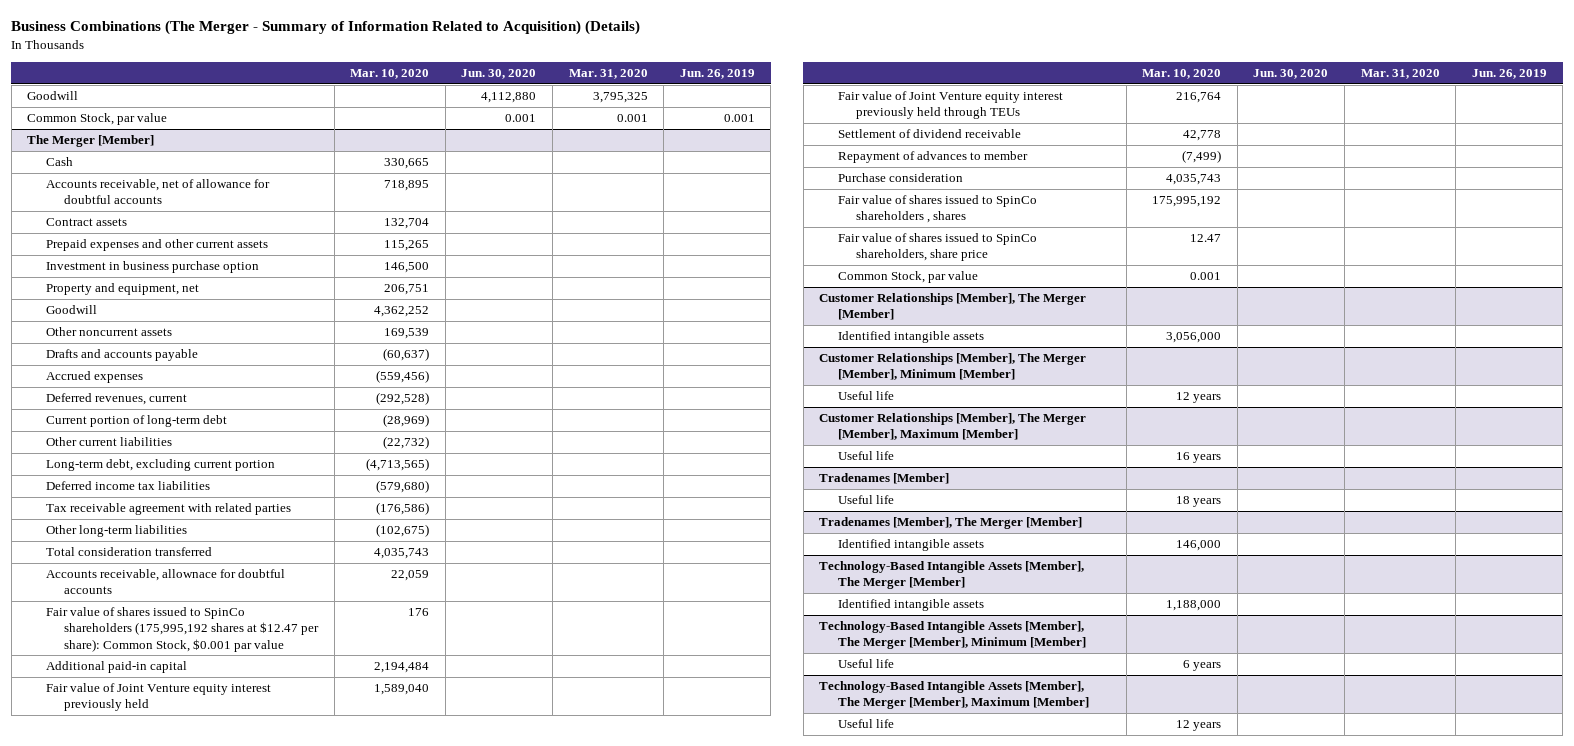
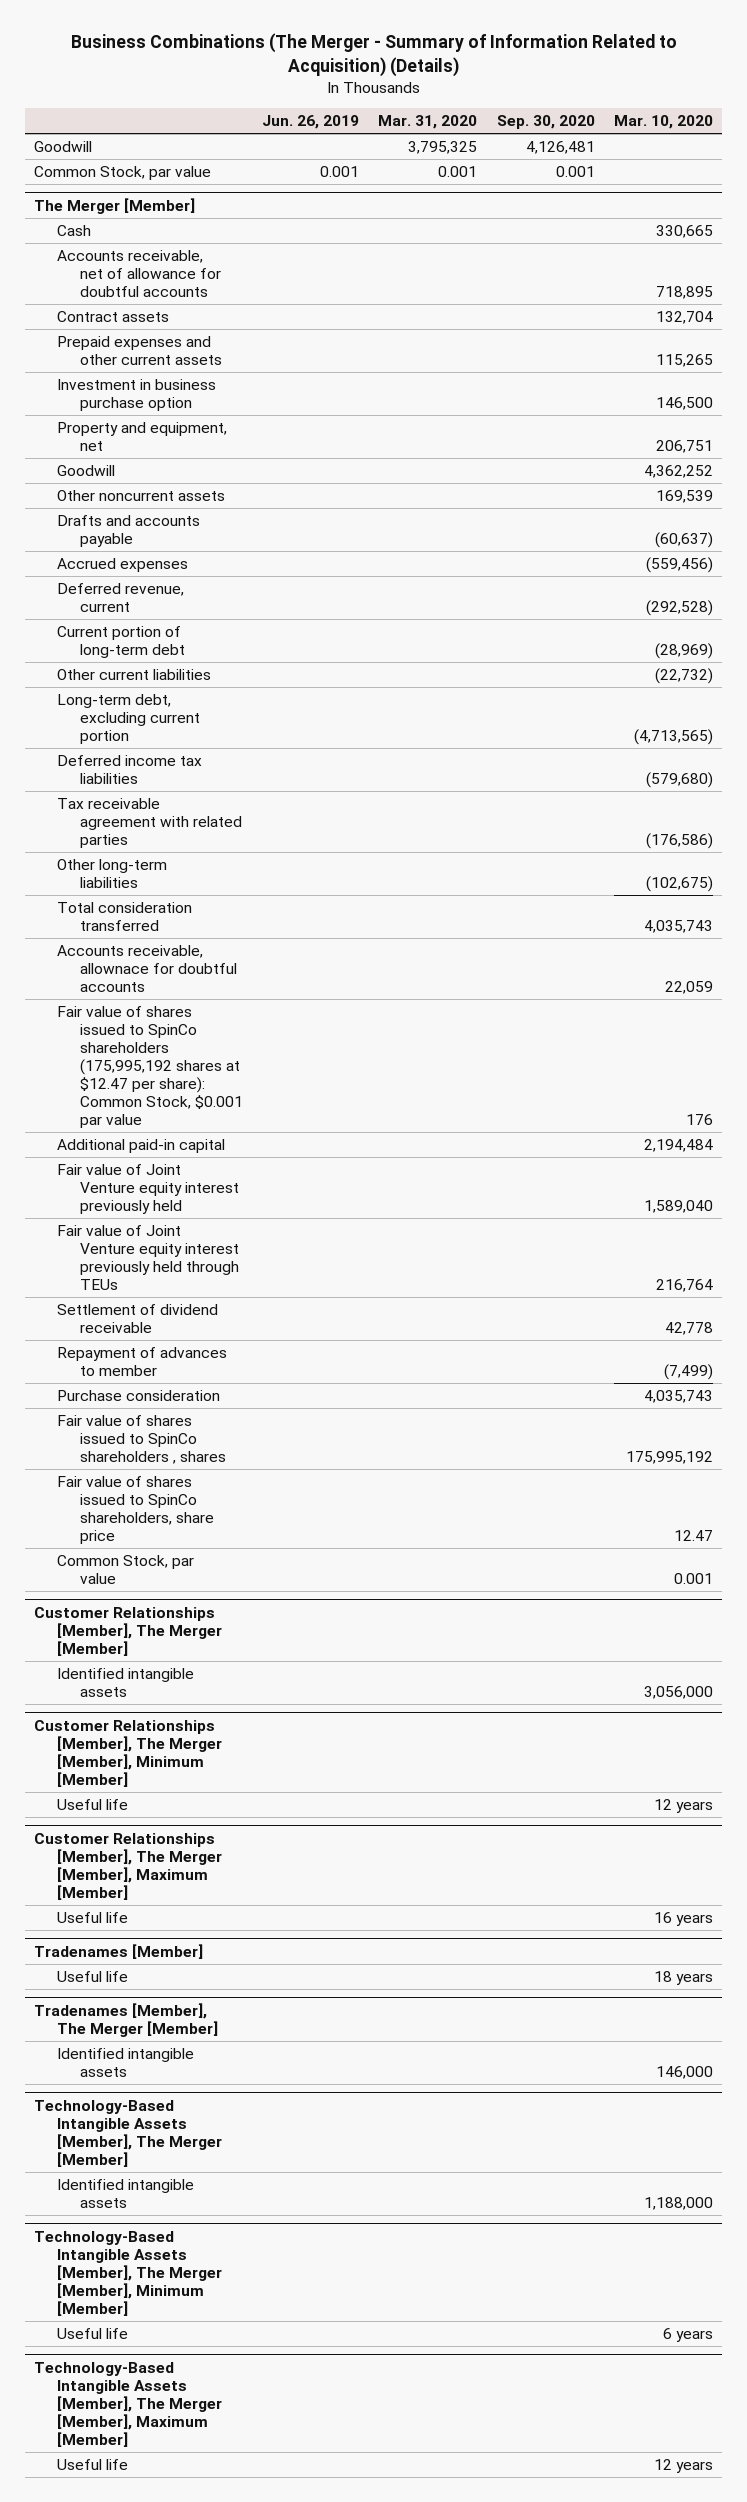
[461,68,537,79] Jun. 30, 2020 -> none
none -> [496,115,595,130] Sep. 30, 2020
[45,393,187,406] Deferred revenues, current -> [56,583,184,613] Deferred revenue, current

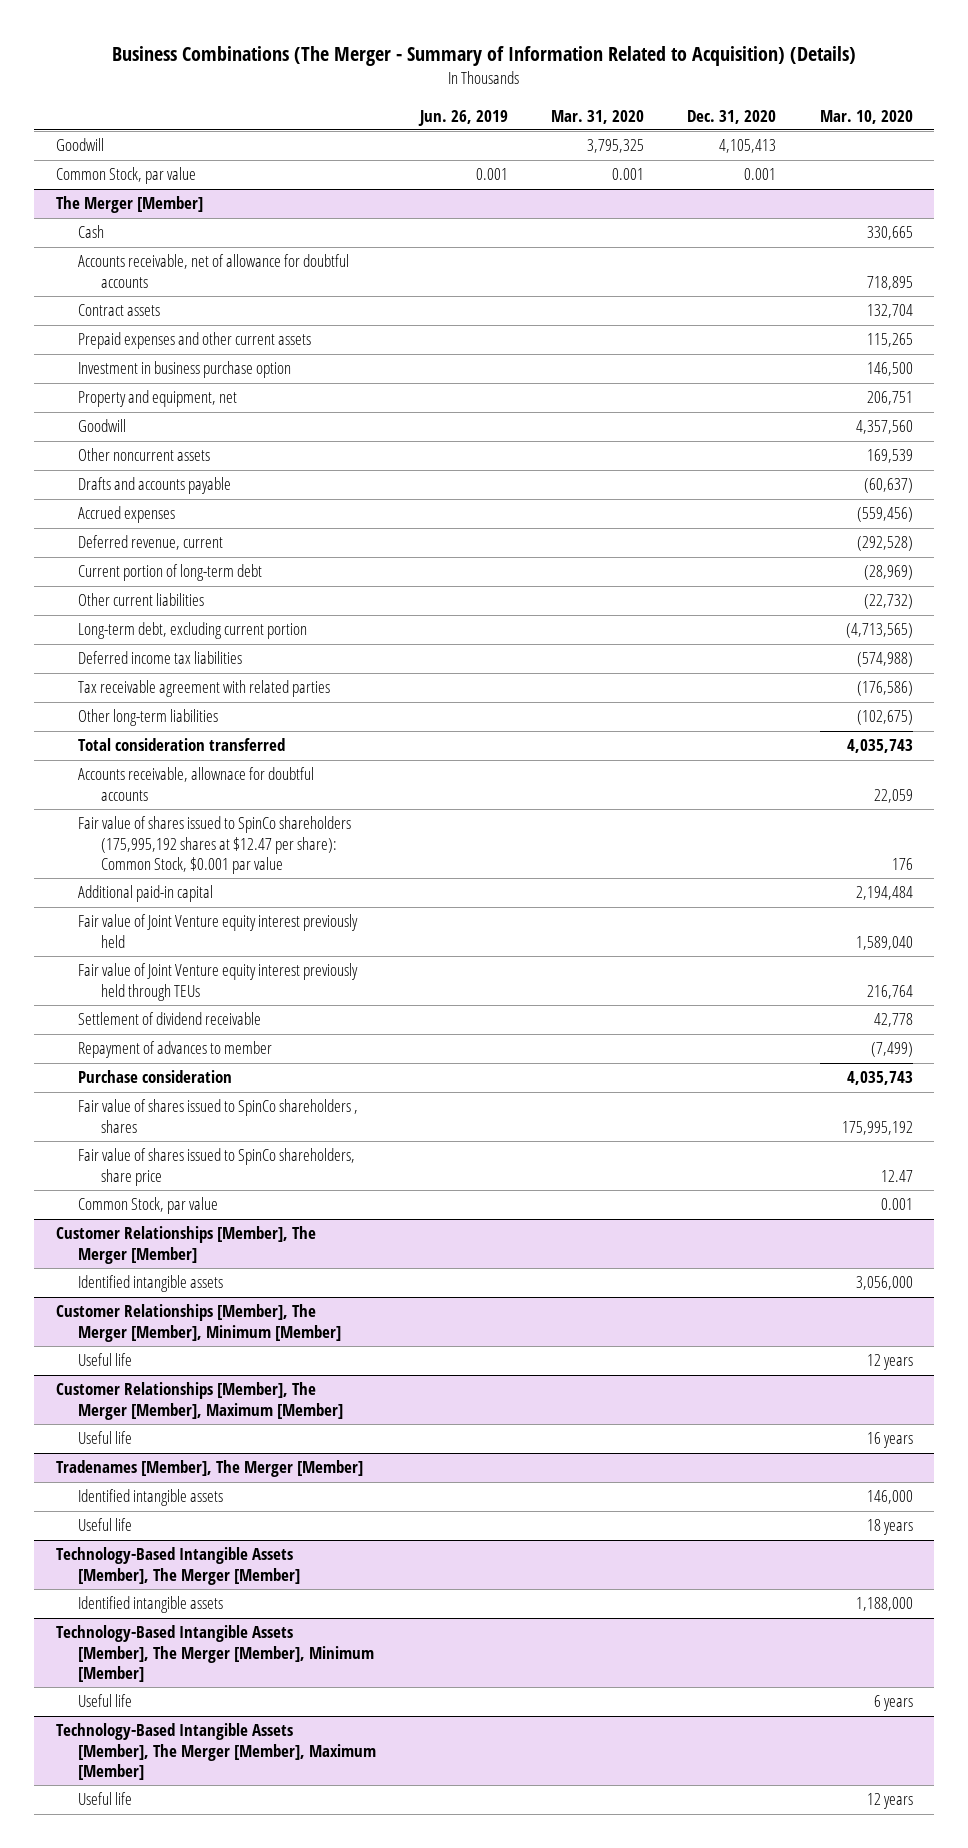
[496,115,595,130] Sep. 30, 2020 -> none
none -> [687,109,777,124] Dec. 31, 2020
[643,465,713,479] 4,362,252 -> [855,420,913,435] 4,357,560
[645,772,713,789] (579,680) -> [856,652,913,668] (574,988)
[34,1944,204,1960] Tradenames [Member] -> none
[56,1971,128,1983] Useful life -> none
none -> [78,1518,133,1532] Useful life

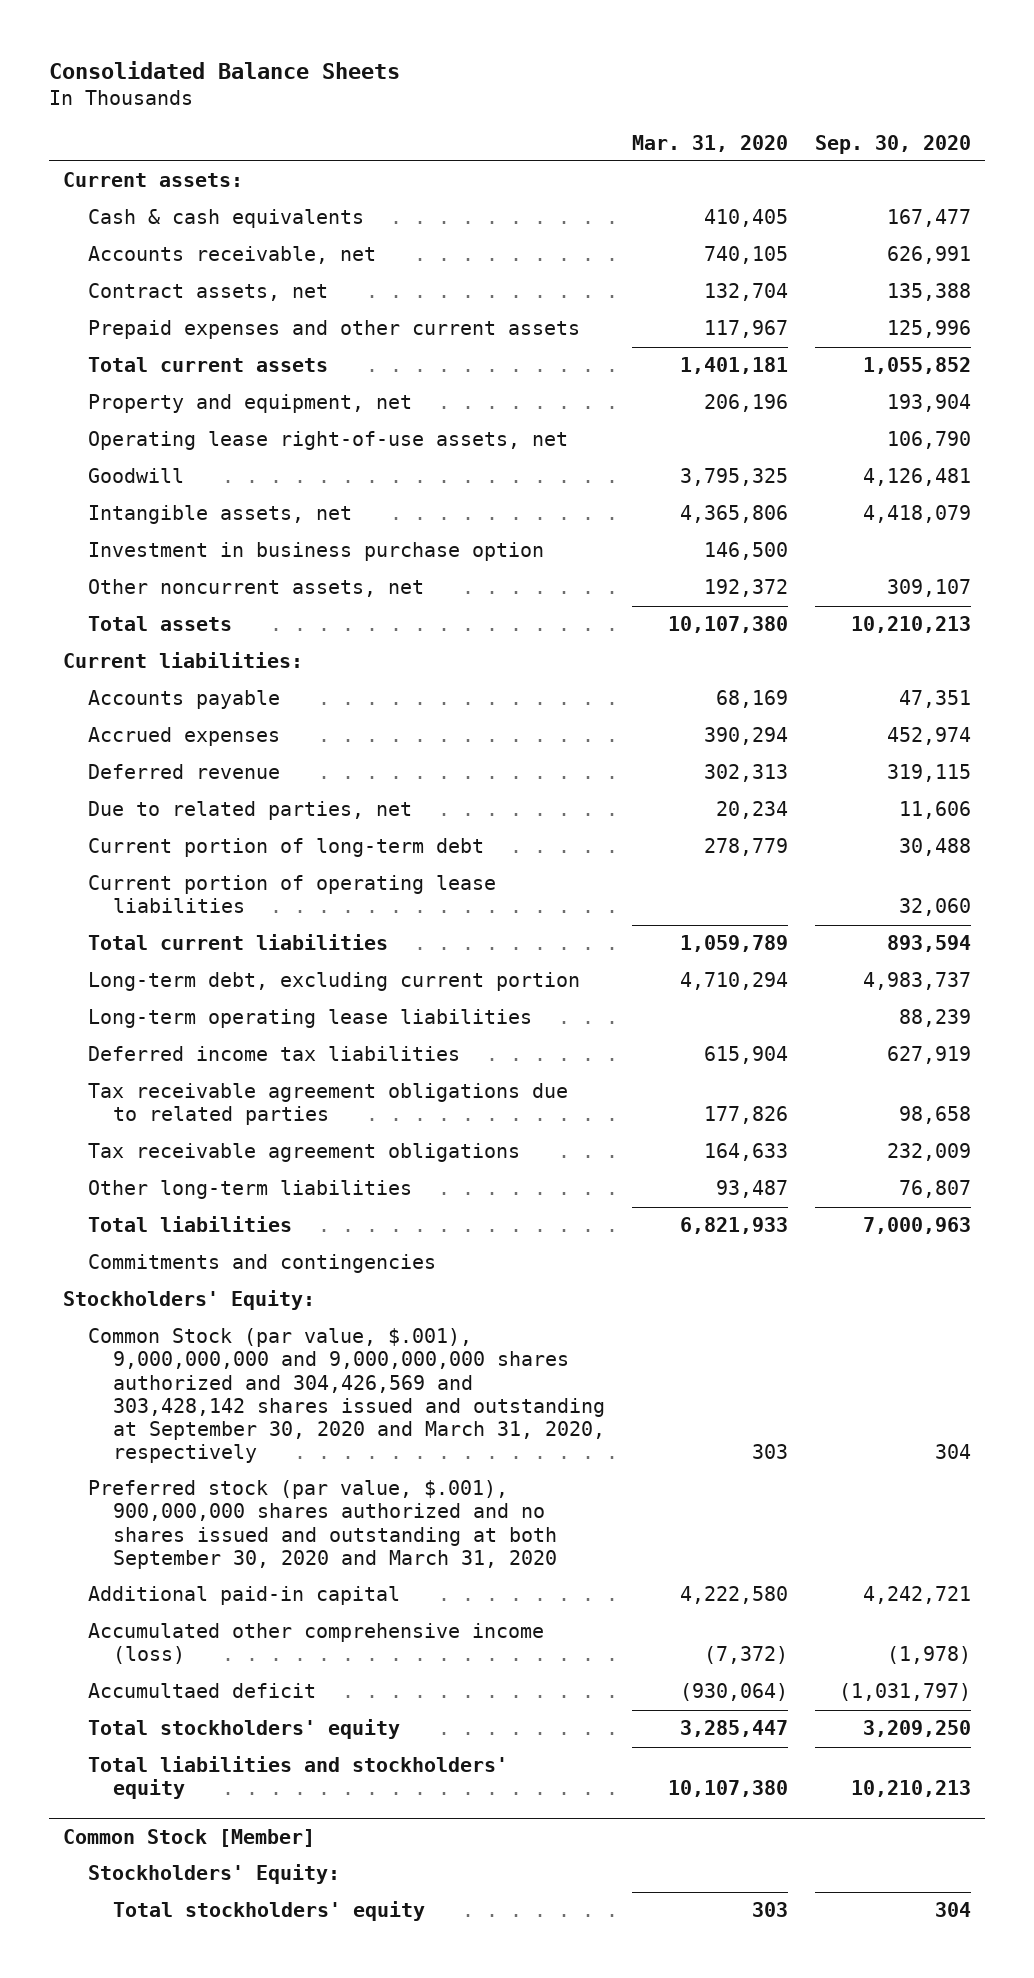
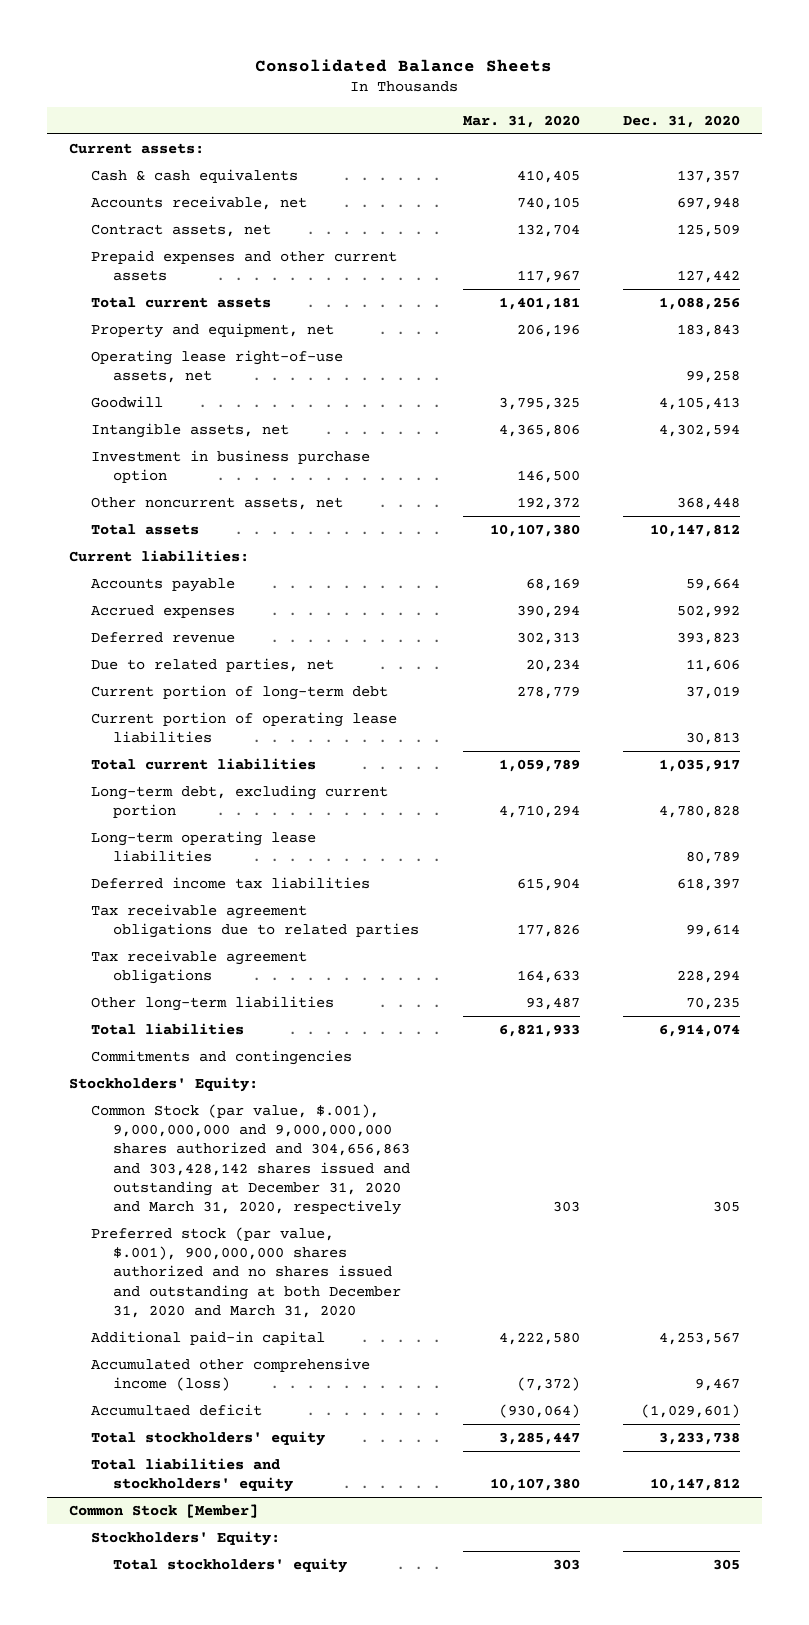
[815,134,972,154] Sep. 30, 2020 -> none
none -> [623,114,741,128] Dec. 31, 2020
[87,1328,605,1463] Common Stock (par value, $.001), 9,000,000,000 and 9,000,000,000 shares authorized and 304,426,569 and 303,428,142 shares issued and outstanding at September 30, 2020 and March 31, 2020, respectively -> [90,1103,411,1216] Common Stock (par value, $.001), 9,000,000,000 and 9,000,000,000 shares authorized and 304,656,863 and 303,428,142 shares issued and outstanding at December 31, 2020 and March 31, 2020, respectively
[87,1480,557,1569] Preferred stock (par value, $.001), 900,000,000 shares authorized and no shares issued and outstanding at both September 30, 2020 and March 31, 2020 -> [90,1226,402,1318] Preferred stock (par value, $.001), 900,000,000 shares authorized and no shares issued and outstanding at both December 31, 2020 and March 31, 2020

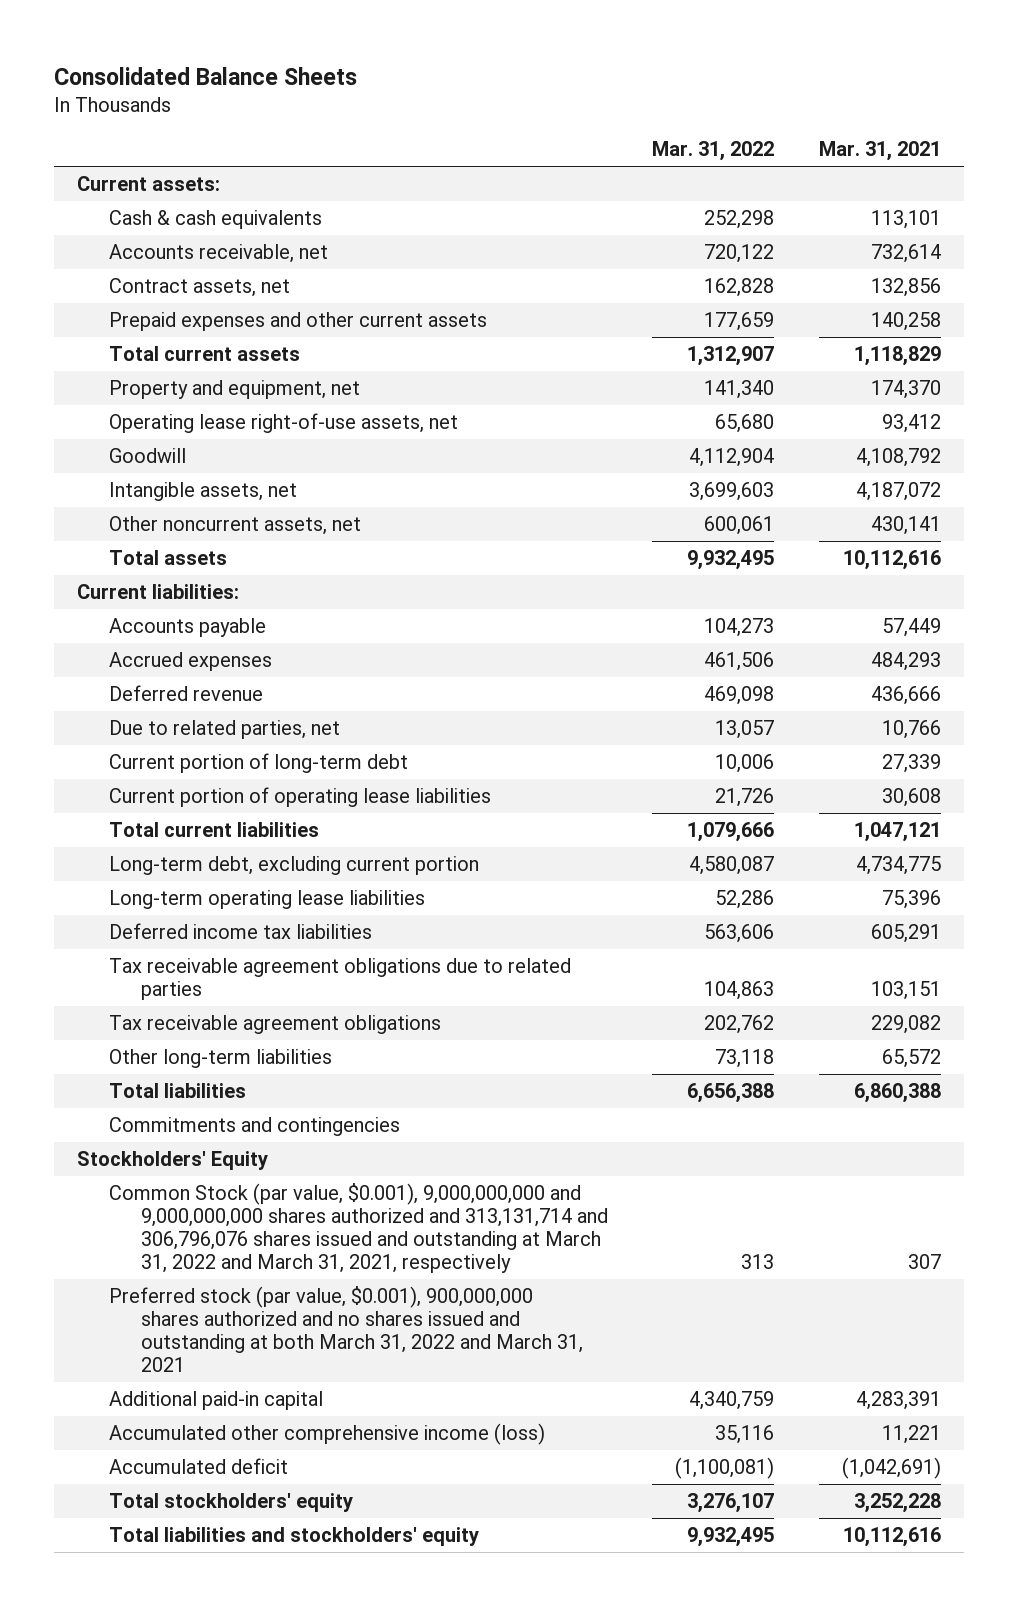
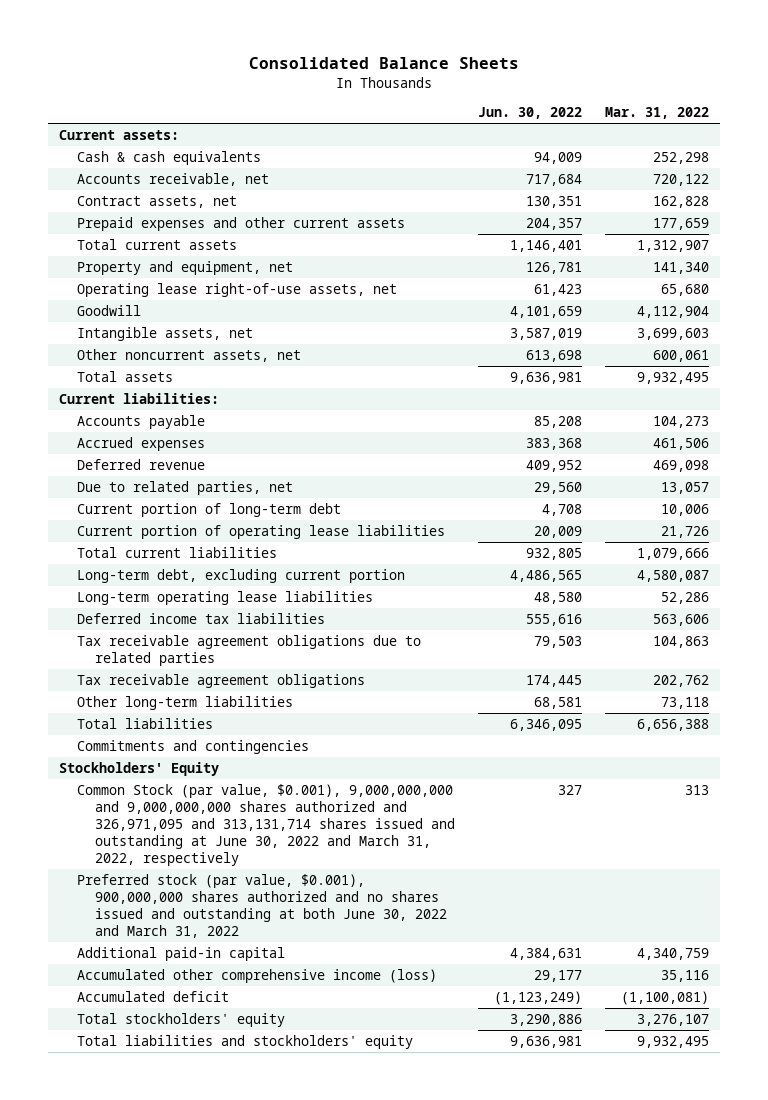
[819,141,942,162] Mar. 31, 2021 -> none
none -> [477,107,582,120] Jun. 30, 2022
[108,1182,608,1274] Common Stock (par value, $0.001), 9,000,000,000 and 9,000,000,000 shares authorized and 313,131,714 and 306,796,076 shares issued and outstanding at March 31, 2022 and March 31, 2021, respectively -> [77,784,455,866] Common Stock (par value, $0.001), 9,000,000,000 and 9,000,000,000 shares authorized and 326,971,095 and 313,131,714 shares issued and outstanding at June 30, 2022 and March 31, 2022, respectively
[108,1285,583,1373] Preferred stock (par value, $0.001), 900,000,000 shares authorized and no shares issued and outstanding at both March 31, 2022 and March 31, 2021 -> [77,874,447,938] Preferred stock (par value, $0.001), 900,000,000 shares authorized and no shares issued and outstanding at both June 30, 2022 and March 31, 2022

